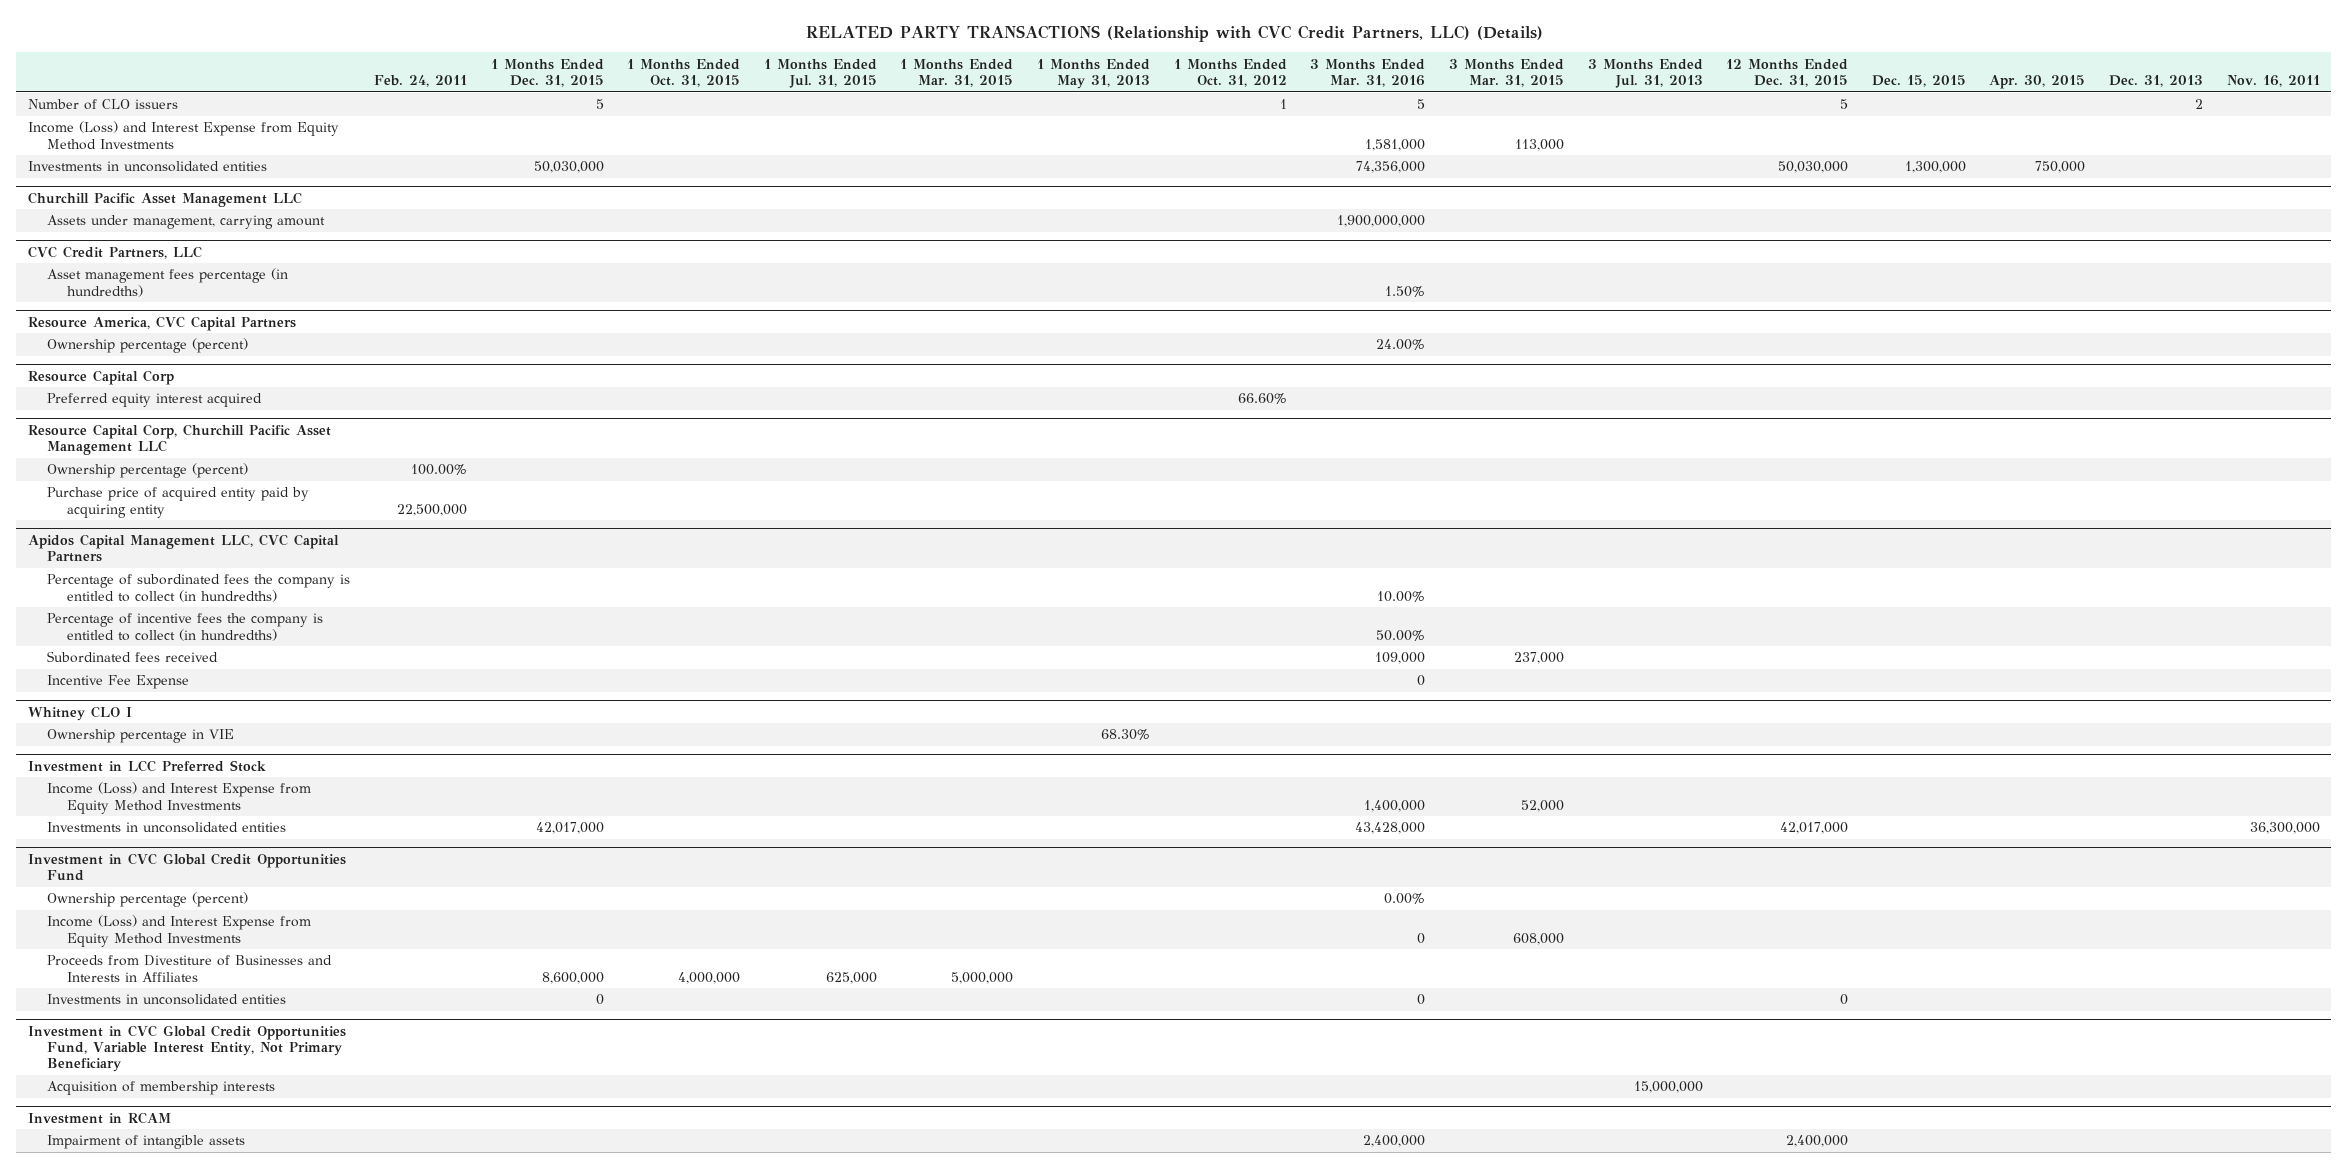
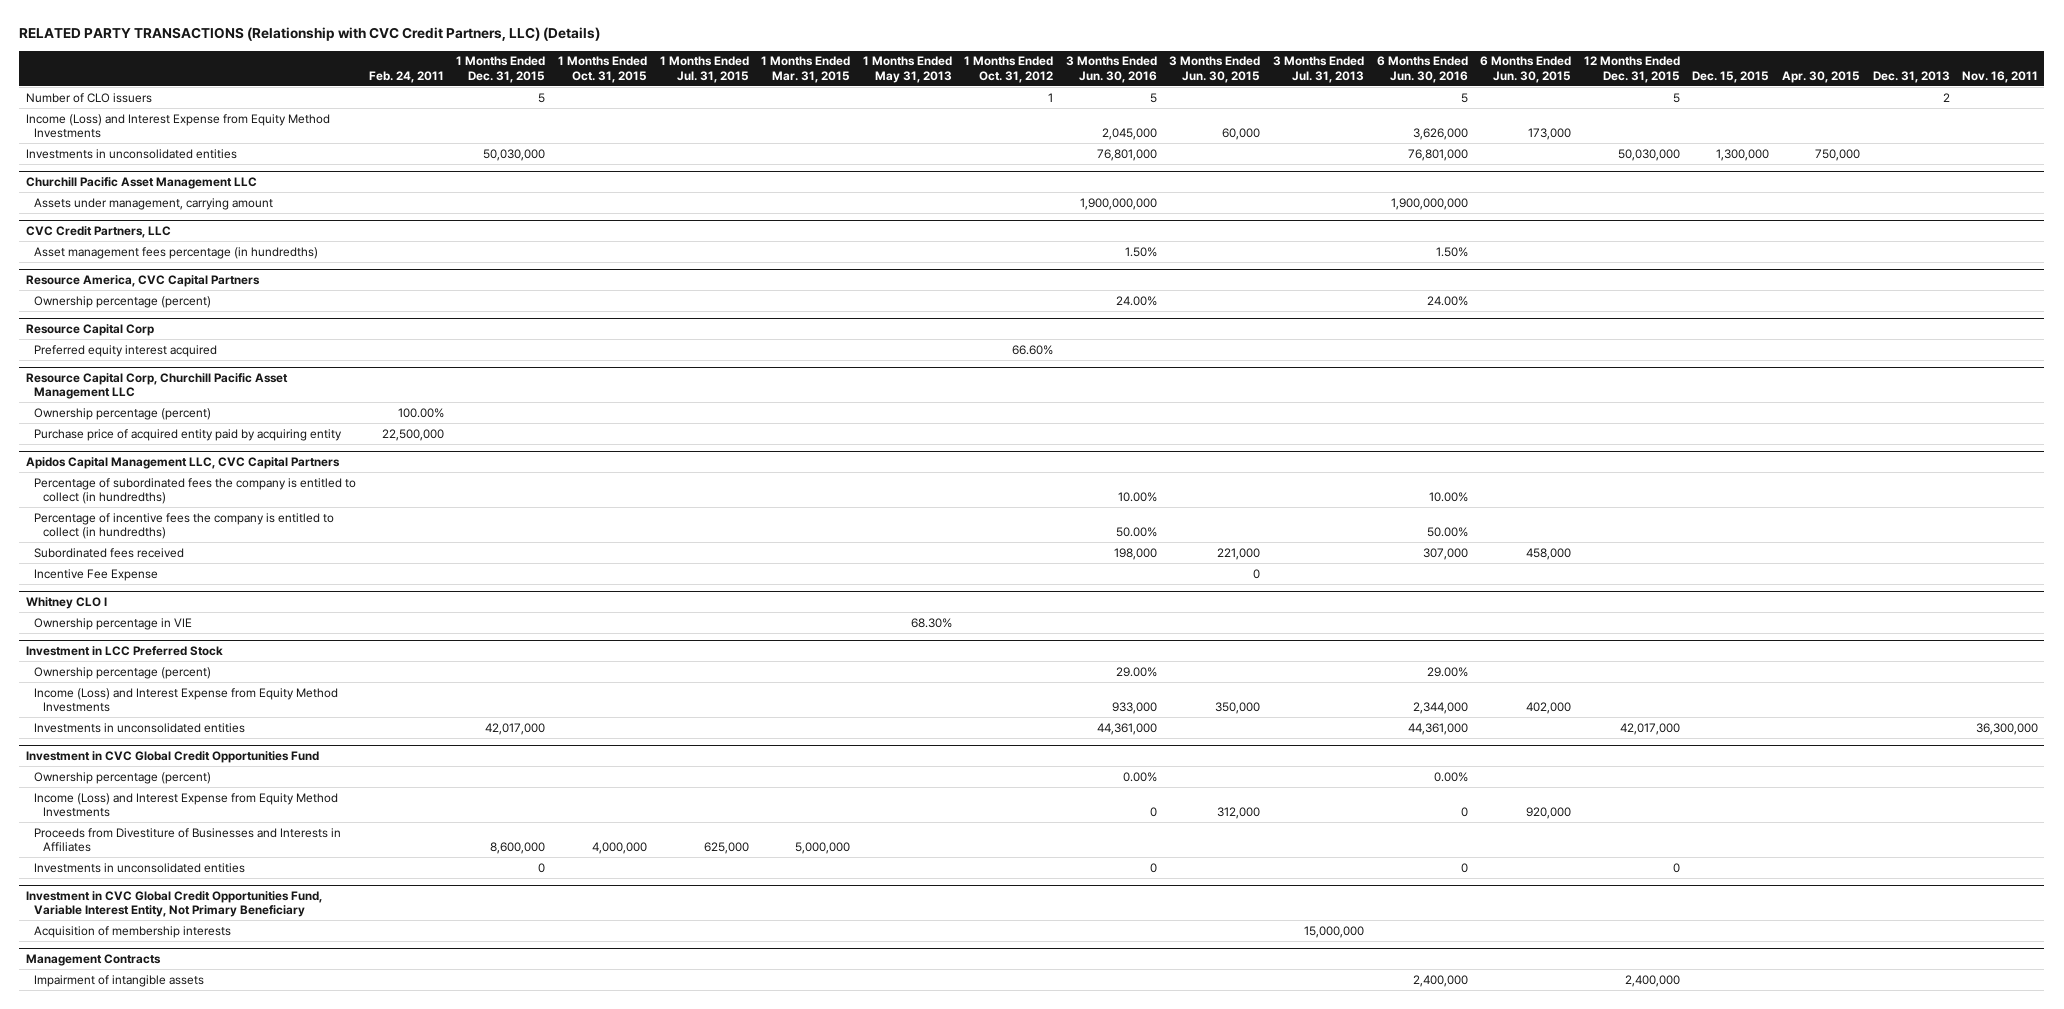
[1310,58,1426,87] 3 Months Ended Mar. 31, 2016 -> none
[1448,58,1564,87] 3 Months Ended Mar. 31, 2015 -> none
none -> [1065,56,1157,83] 3 Months Ended Jun. 30, 2016
none -> [1169,56,1261,83] 3 Months Ended Jun. 30, 2015
none -> [1376,56,1468,83] 6 Months Ended Jun. 30, 2016
none -> [1480,56,1572,83] 6 Months Ended Jun. 30, 2015
none -> [34,666,212,679] Ownership percentage (percent)
[27,1111,171,1124] Investment in RCAM -> [25,953,161,966] Management Contracts

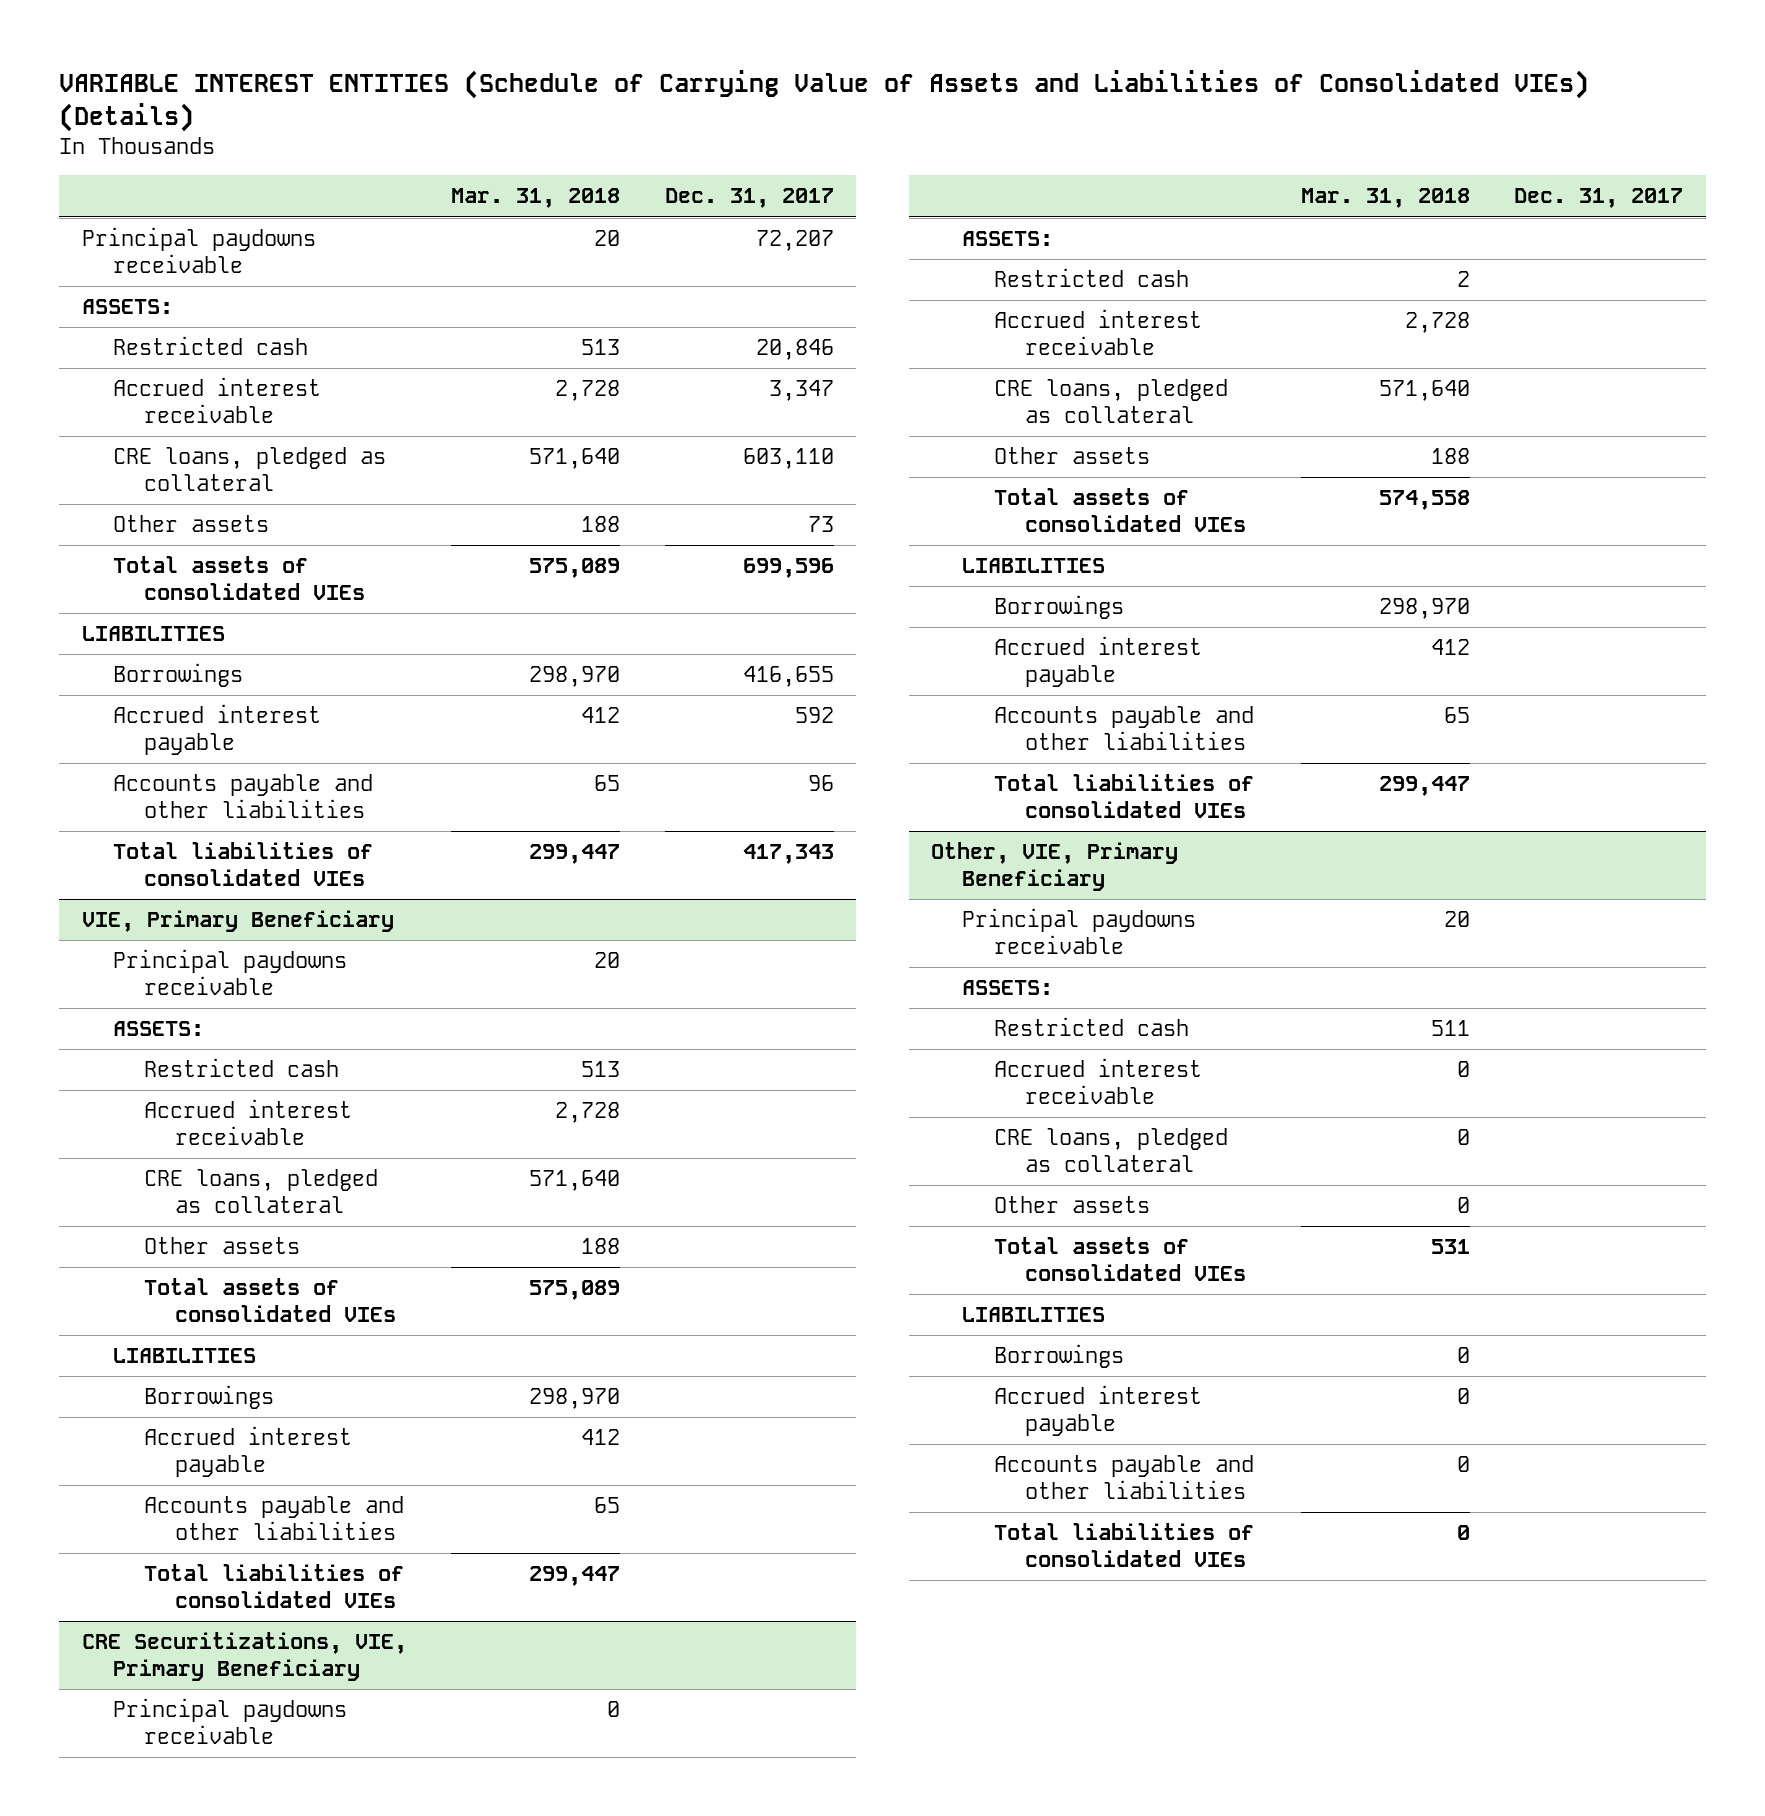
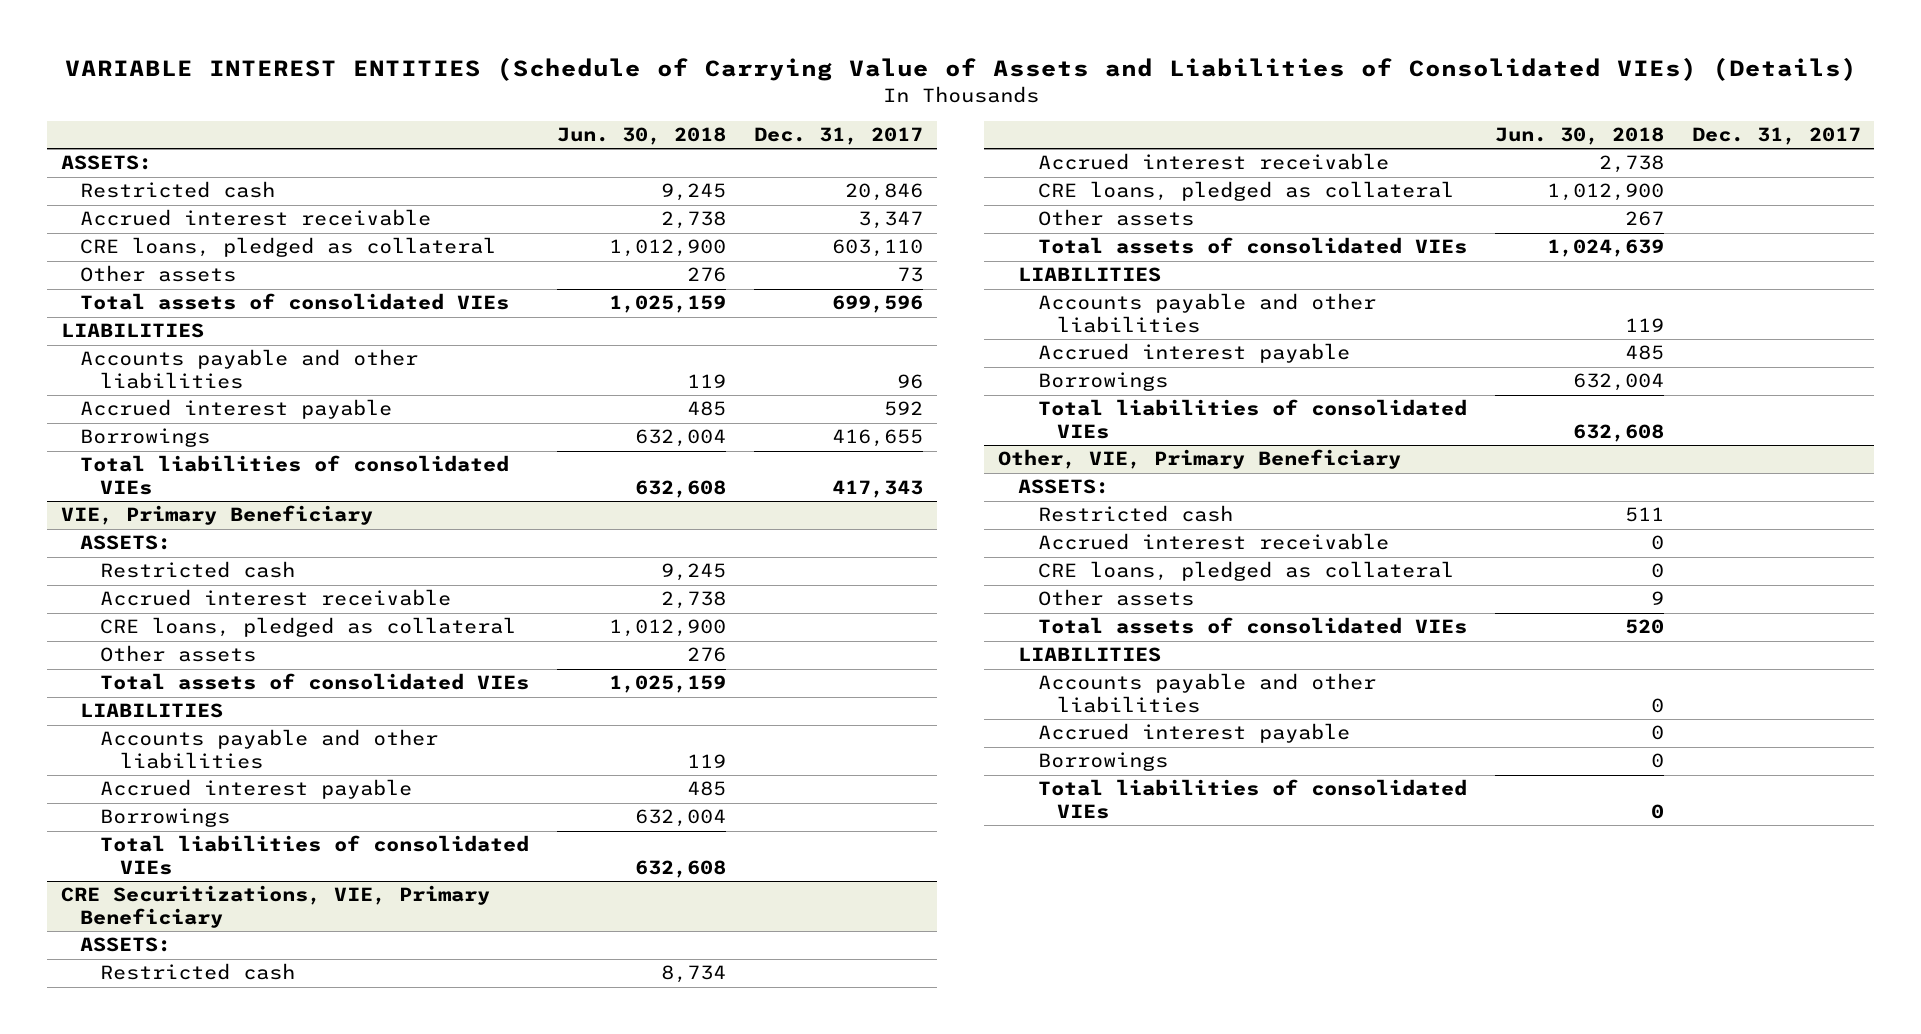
[451,188,621,209] Mar. 31, 2018 -> none
none -> [556,127,726,146] Jun. 30, 2018
[81,227,316,273] Principal paydowns receivable -> none
[112,704,321,755] Accrued interest payable -> [80,399,393,420] Accrued interest payable
[112,663,243,688] Borrowings -> [80,428,211,448] Borrowings
[112,949,347,995] Principal paydowns receivable -> none
[143,1426,352,1477] Accrued interest payable -> [99,779,412,800] Accrued interest payable
[143,1385,274,1410] Borrowings -> [99,808,230,828] Borrowings
[112,1698,347,1744] Principal paydowns receivable -> none
[993,636,1202,687] Accrued interest payable -> [1037,343,1350,364] Accrued interest payable
[993,595,1124,620] Borrowings -> [1037,372,1168,392] Borrowings
[962,908,1197,954] Principal paydowns receivable -> none
[993,1385,1202,1436] Accrued interest payable -> [1037,723,1350,744] Accrued interest payable
[993,1344,1124,1369] Borrowings -> [1037,752,1168,772] Borrowings

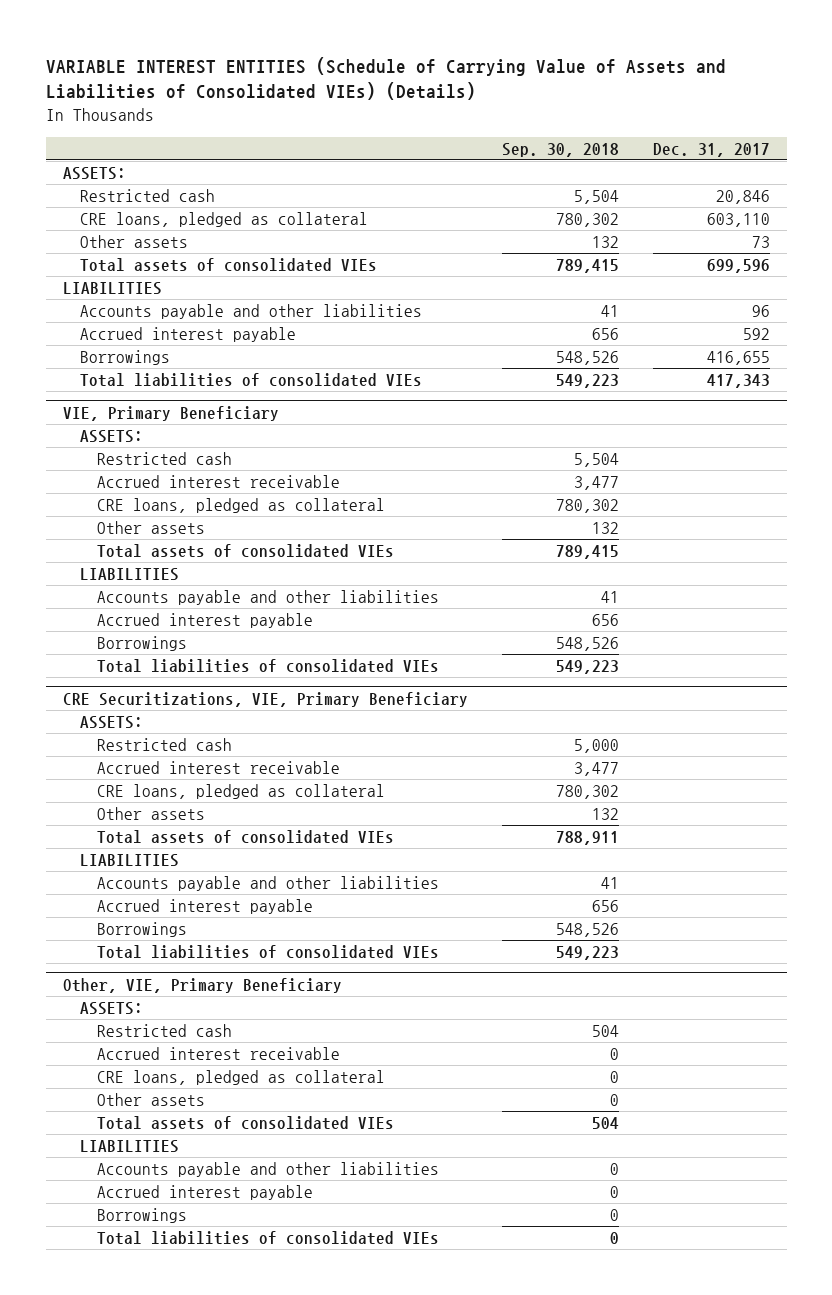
[556,127,726,146] Jun. 30, 2018 -> none
none -> [501,142,619,157] Sep. 30, 2018
[80,209,432,227] Accrued interest receivable -> none

